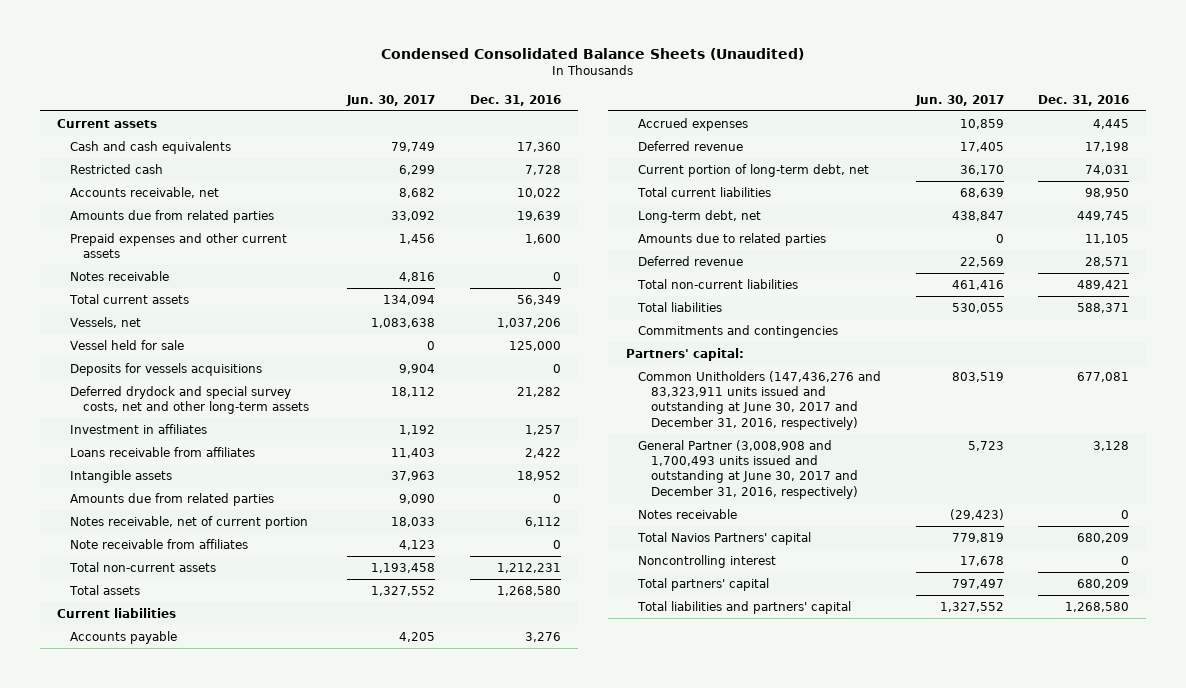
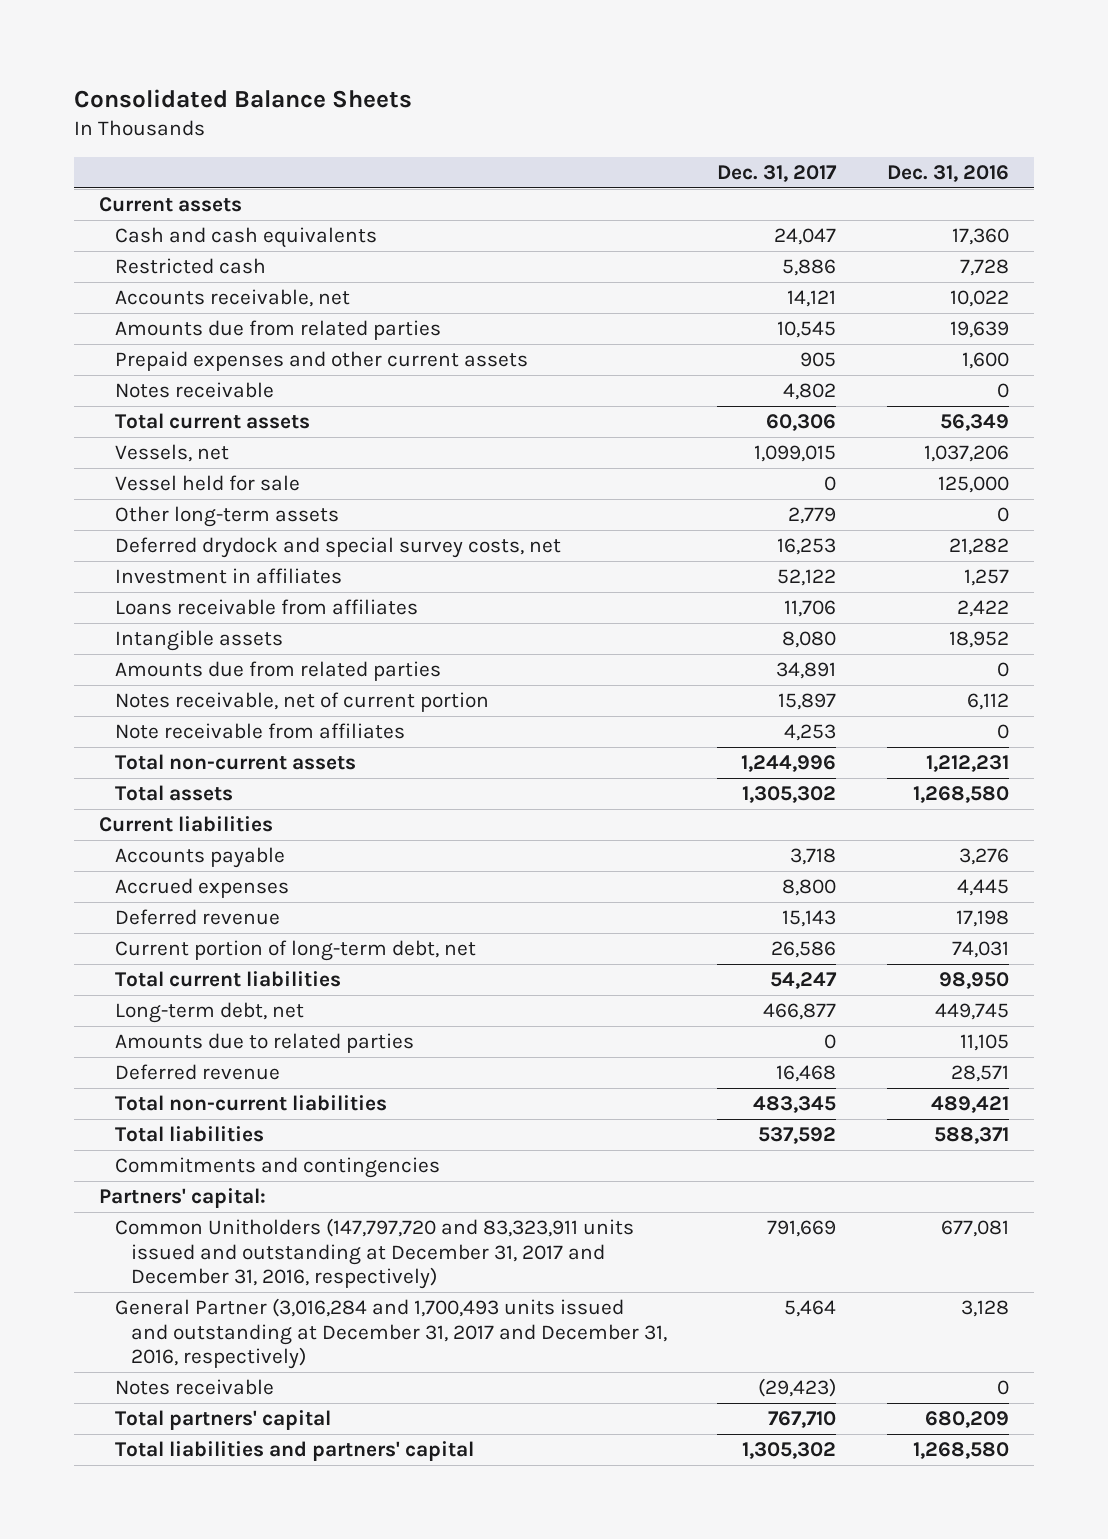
[381,47,805,60] Condensed Consolidated Balance Sheets (Unaudited) -> [73,88,412,108] Consolidated Balance Sheets
[346,94,436,106] Jun. 30, 2017 -> none
none -> [717,164,838,182] Dec. 31, 2017
[70,363,263,377] Deposits for vessels acquisitions -> none
none -> [114,506,339,528] Other long-term assets
[70,386,309,415] Deferred drydock and special survey costs, net and other long-term assets -> [114,537,561,559] Deferred drydock and special survey costs, net
[638,371,882,430] Common Unitholders (147,436,276 and 83,323,911 units issued and outstanding at June 30, 2017 and December 31, 2016, respectively) -> [114,1218,634,1289] Common Unitholders (147,797,720 and 83,323,911 units issued and outstanding at December 31, 2017 and December 31, 2016, respectively)
[638,440,859,499] General Partner (3,008,908 and 1,700,493 units issued and outstanding at June 30, 2017 and December 31, 2016, respectively) -> [114,1298,667,1369] General Partner (3,016,284 and 1,700,493 units issued and outstanding at December 31, 2017 and December 31, 2016, respectively)
[637,532,812,546] Total Navios Partners' capital -> none
[638,555,777,569] Noncontrolling interest -> none

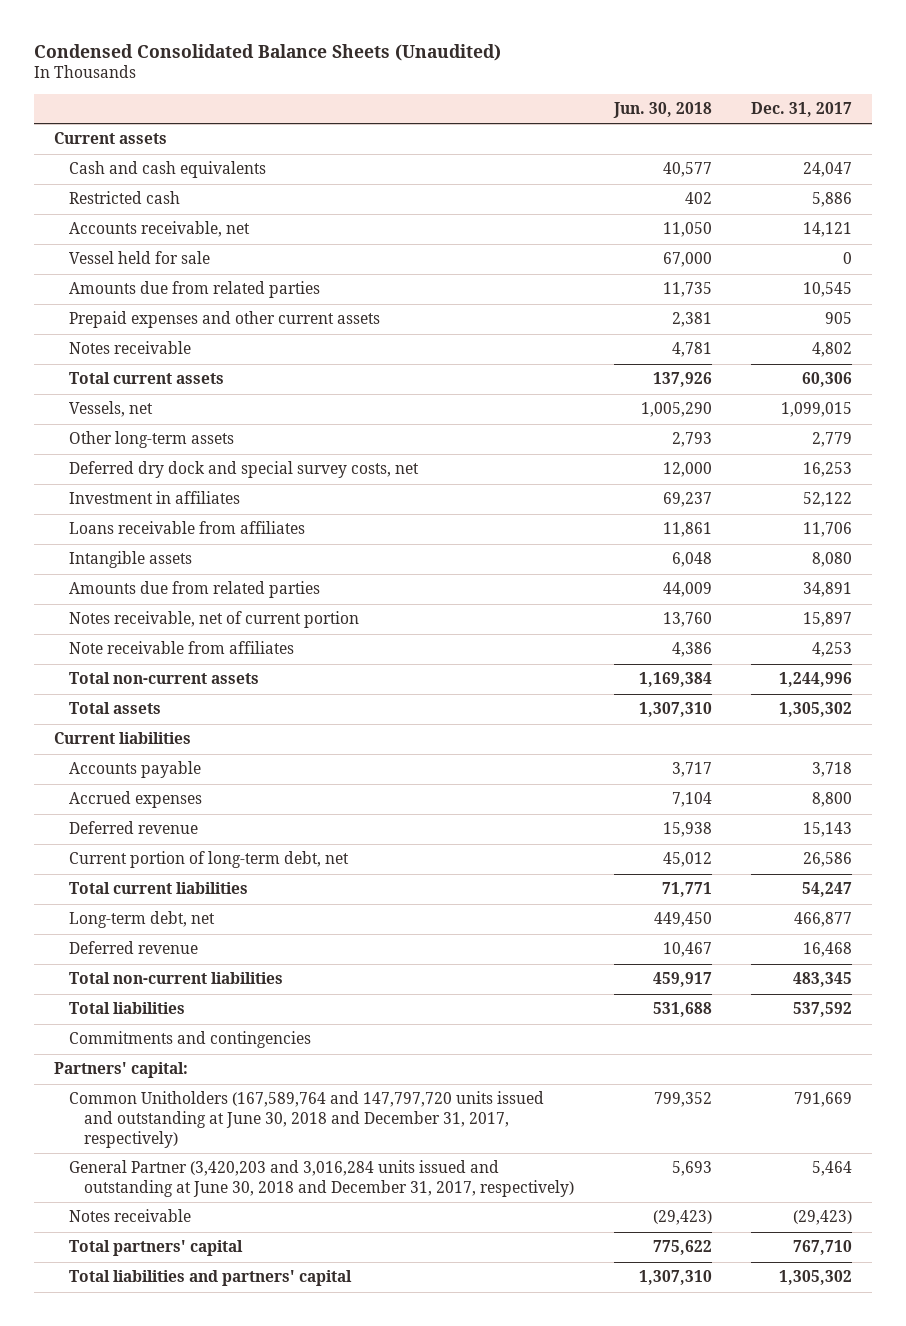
[73,88,412,108] Consolidated Balance Sheets -> [33,43,501,61] Condensed Consolidated Balance Sheets (Unaudited)
[886,164,1009,182] Dec. 31, 2016 -> none
none -> [612,102,712,119] Jun. 30, 2018
[114,475,300,492] Vessel held for sale -> [68,251,210,265] Vessel held for sale
[114,537,561,559] Deferred drydock and special survey costs, net -> [68,461,419,479] Deferred dry dock and special survey costs, net
[114,1033,414,1054] Amounts due to related parties -> none
[114,1218,634,1289] Common Unitholders (147,797,720 and 83,323,911 units issued and outstanding at December 31, 2017 and December 31, 2016, respectively) -> [68,1091,544,1148] Common Unitholders (167,589,764 and 147,797,720 units issued and outstanding at June 30, 2018 and December 31, 2017, respectively)
[114,1298,667,1369] General Partner (3,016,284 and 1,700,493 units issued and outstanding at December 31, 2017 and December 31, 2016, respectively) -> [68,1160,574,1198] General Partner (3,420,203 and 3,016,284 units issued and outstanding at June 30, 2018 and December 31, 2017, respectively)

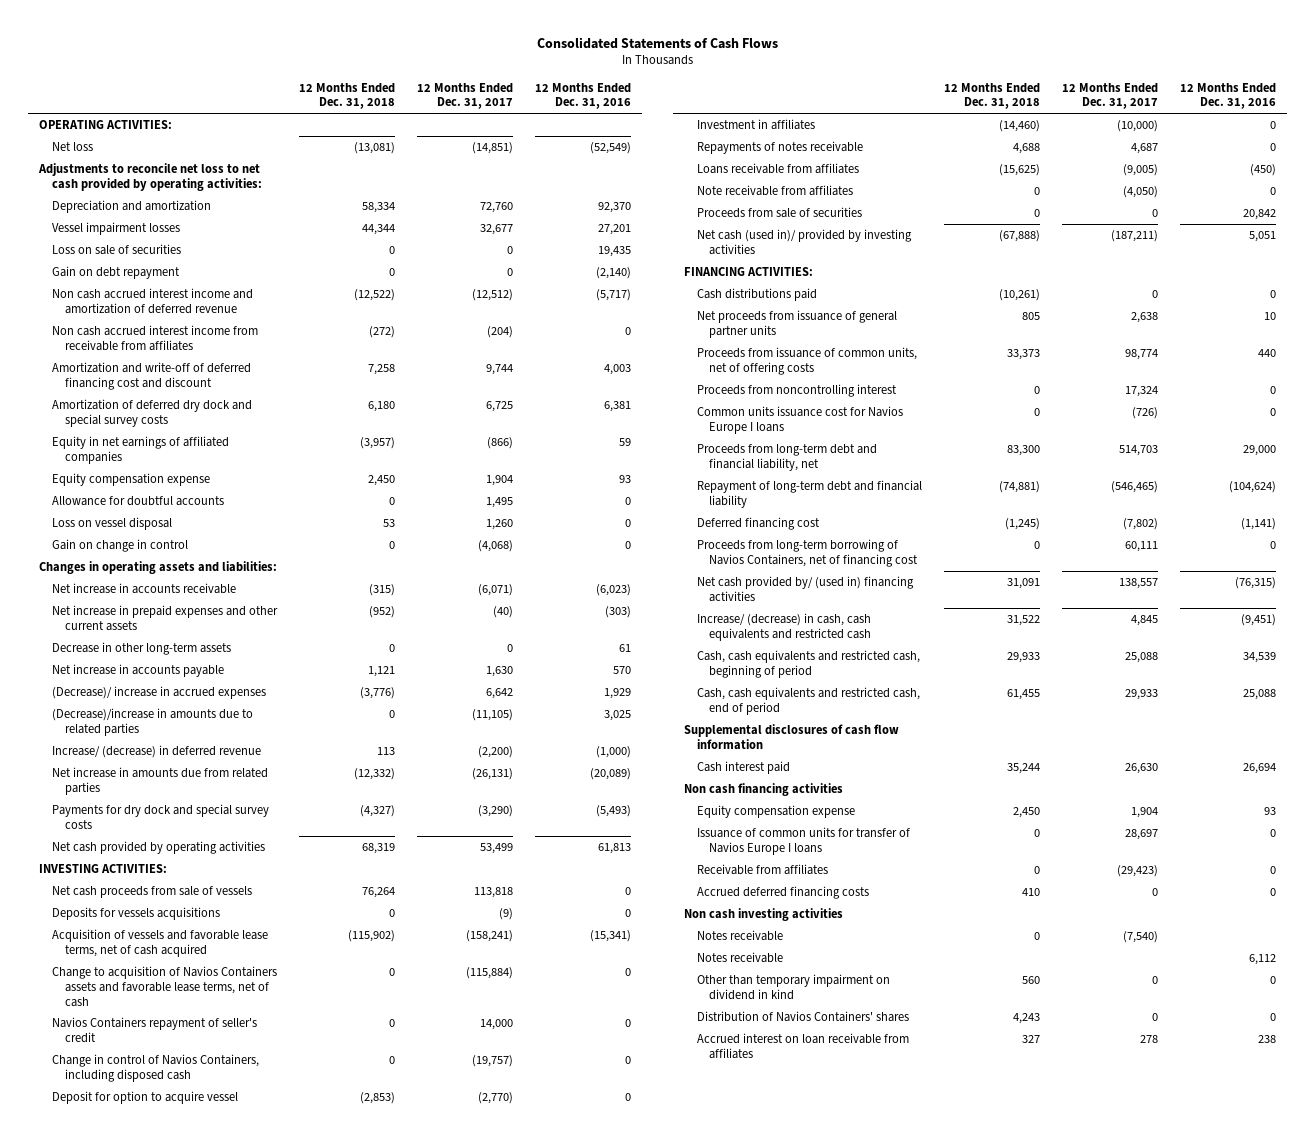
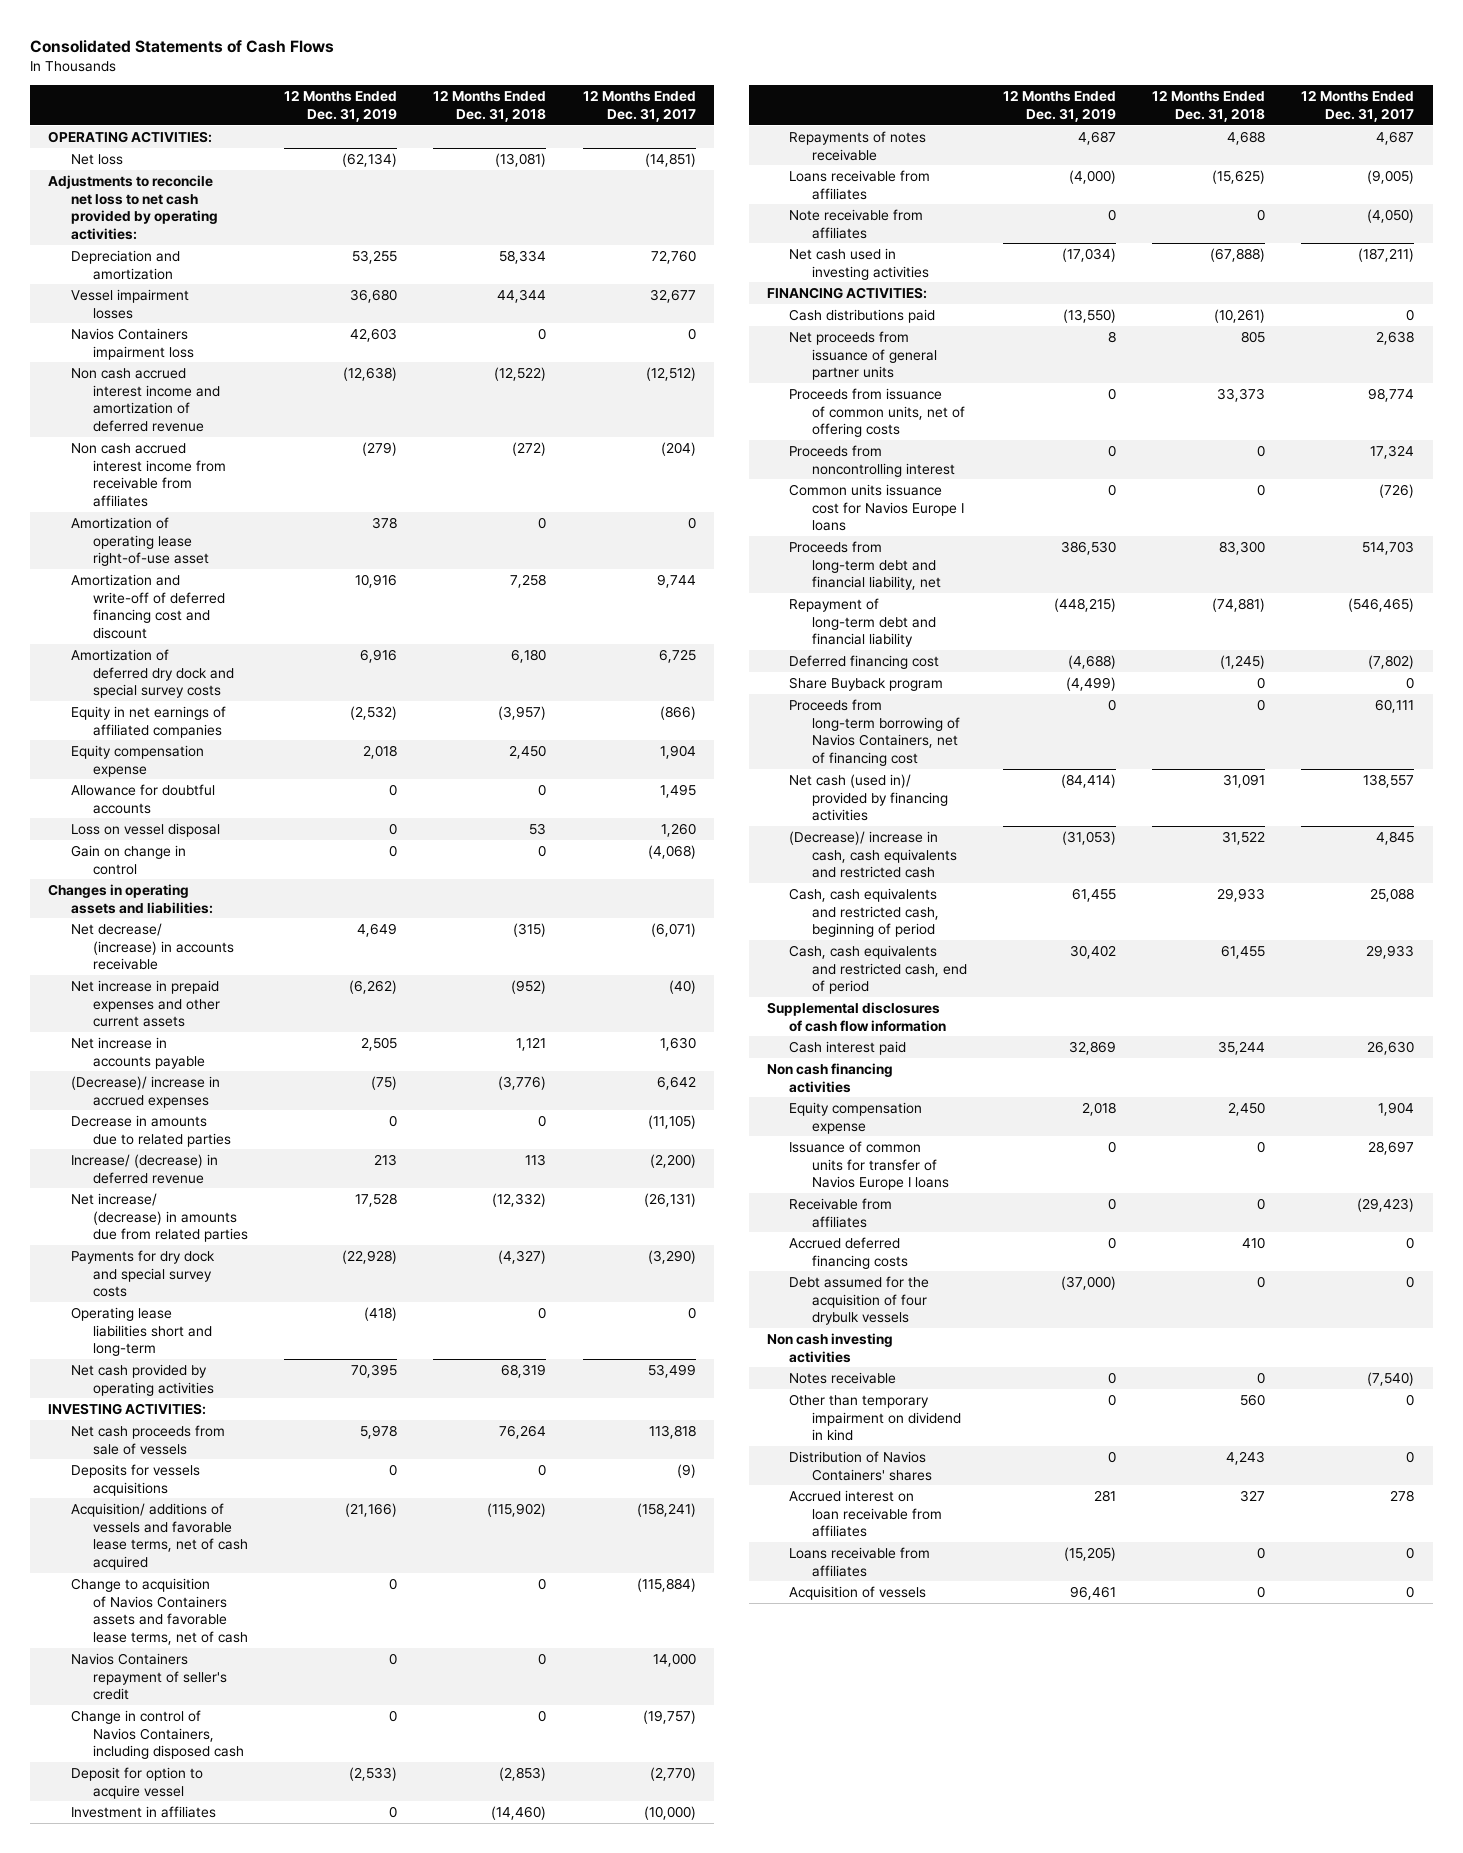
[535,82,632,110] 12 Months Ended Dec. 31, 2016 -> none
none -> [284,90,398,122] 12 Months Ended Dec. 31, 2019
[51,244,181,256] Loss on sale of securities -> none
[51,266,180,280] Gain on debt repayment -> none
none -> [70,327,195,360] Navios Containers impairment loss
none -> [70,516,210,567] Amortization of operating lease right-of-use asset
[51,583,236,595] Net increase in accounts receivable -> [70,922,235,971] Net decrease/ (increase) in accounts receivable
[51,642,231,656] Decrease in other long-term assets -> none
[51,708,253,736] (Decrease)/increase in amounts due to related parties -> [70,1114,232,1147] Decrease in amounts due to related parties
[51,767,268,795] Net increase in amounts due from related parties -> [70,1192,249,1243] Net increase/ (decrease) in amounts due from related parties
none -> [70,1306,213,1357] Operating lease liabilities short and long-term
[51,929,268,957] Acquisition of vessels and favorable lease terms, net of cash acquired -> [70,1502,249,1570] Acquisition/ additions of vessels and favorable lease terms, net of cash acquired
[696,207,862,219] Proceeds from sale of securities -> none
[696,229,912,255] Net cash (used in)/ provided by investing activities -> [789,247,929,280] Net cash used in investing activities
none -> [789,676,944,691] Share Buyback program
[696,576,914,602] Net cash provided by/ (used in) financing activities -> [789,773,948,822] Net cash (used in)/ provided by financing activities
[696,613,872,641] Increase/ (decrease) in cash, cash equivalents and restricted cash -> [789,830,957,879] (Decrease)/ increase in cash, cash equivalents and restricted cash
none -> [789,1275,930,1326] Debt assumed for the acquisition of four drybulk vessels
[696,952,783,964] Notes receivable -> none
none -> [789,1546,931,1577] Loans receivable from affiliates
none -> [789,1585,927,1600] Acquisition of vessels

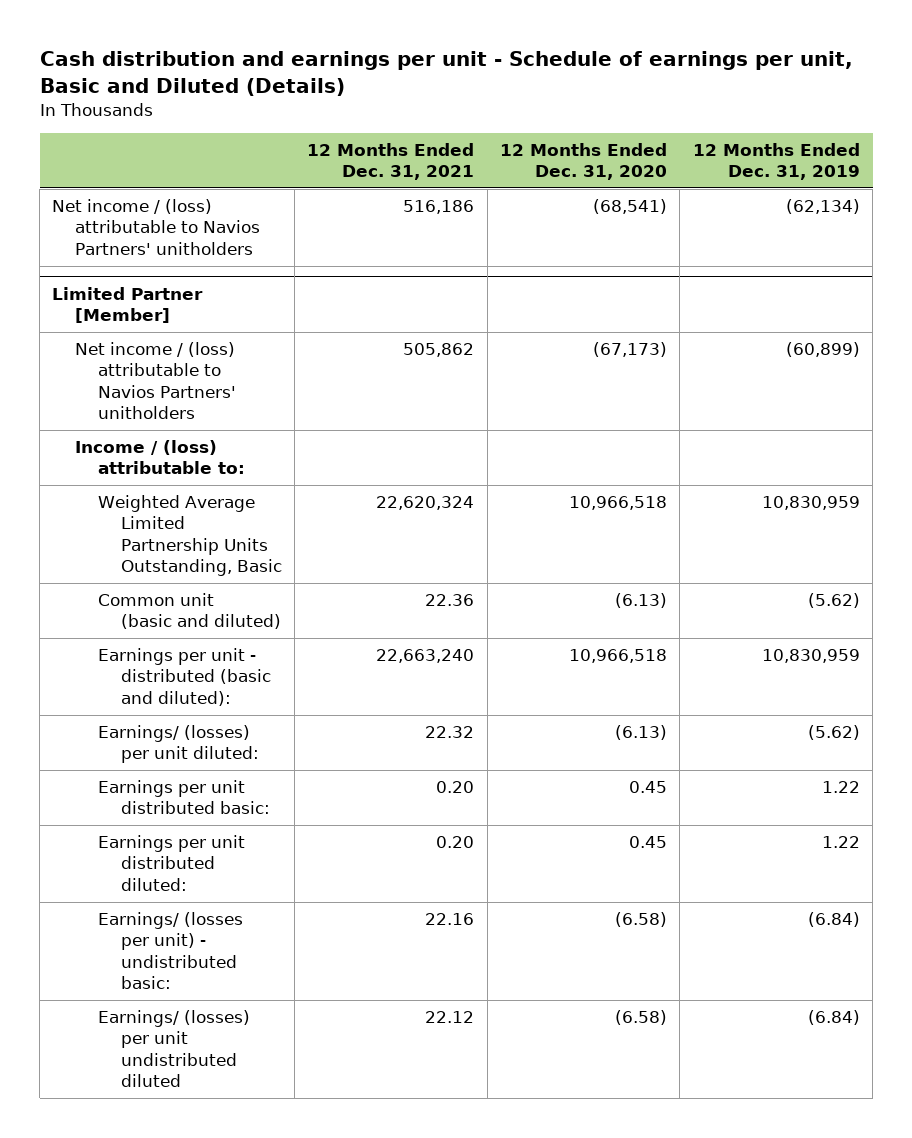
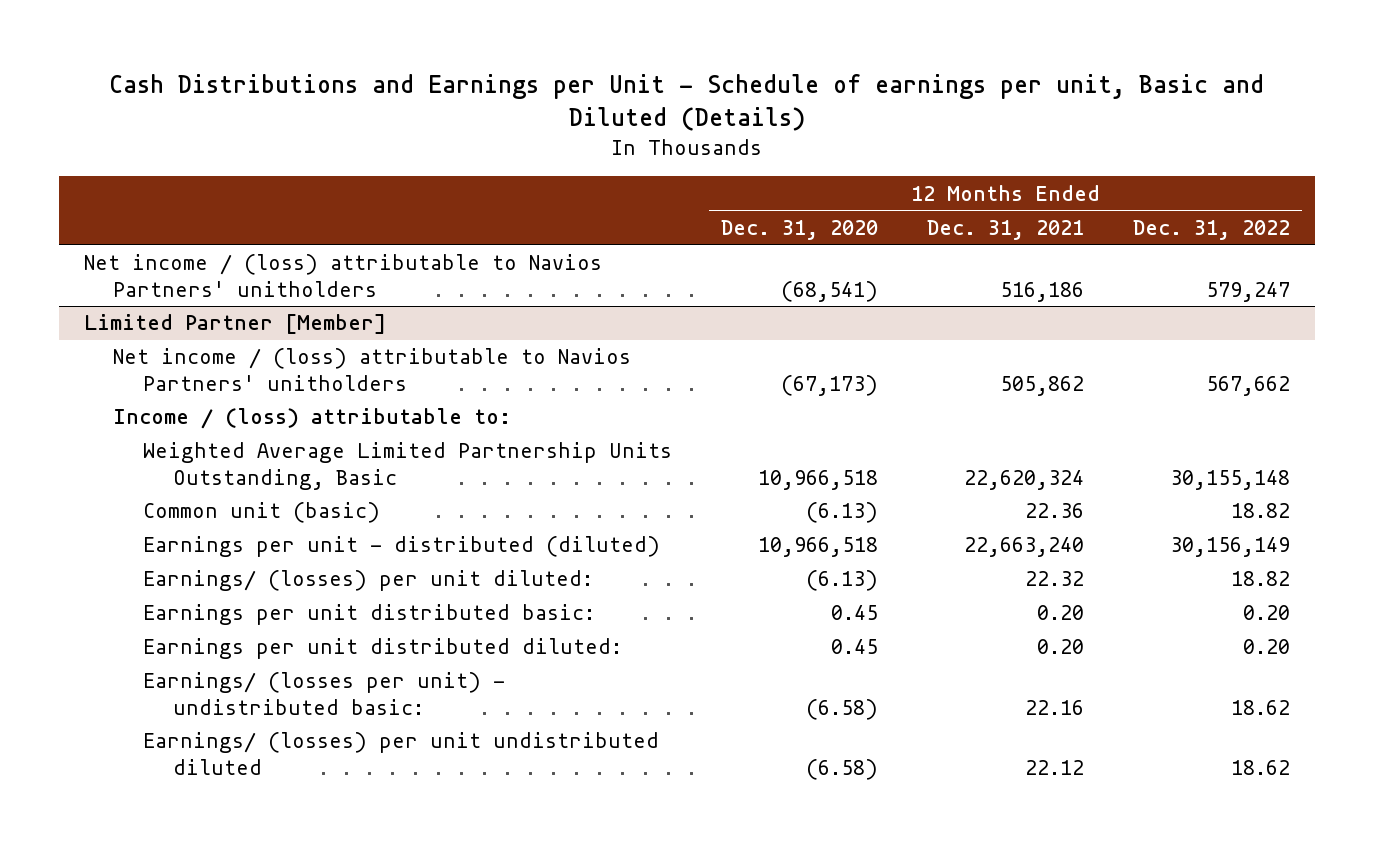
[39,51,853,96] Cash distribution and earnings per unit - Schedule of earnings per unit, Basic and Diluted (Details) -> [108,73,1264,131] Cash Distributions and Earnings per Unit - Schedule of earnings per unit, Basic and Diluted (Details)
[692,142,860,181] 12 Months Ended Dec. 31, 2019 -> none
none -> [1133,219,1291,240] Dec. 31, 2022
[97,593,281,630] Common unit (basic and diluted) -> [143,502,381,524] Common unit (basic)
[97,648,271,706] Earnings per unit - distributed (basic and diluted): -> [143,536,661,558] Earnings per unit - distributed (diluted)

